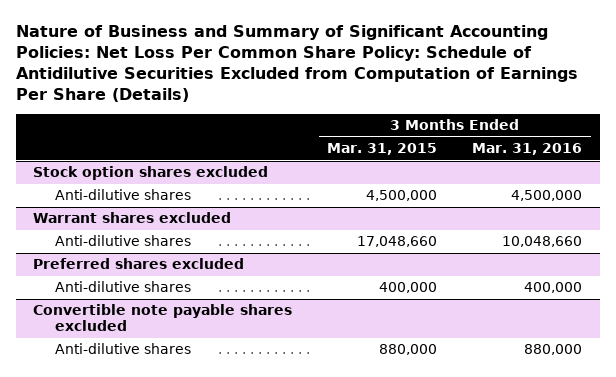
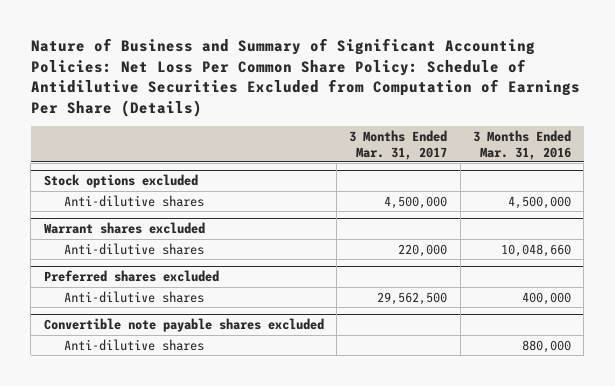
[327,143,438,156] Mar. 31, 2015 -> none
none -> [349,129,448,160] 3 Months Ended Mar. 31, 2017
[33,166,269,181] Stock option shares excluded -> [43,174,198,189] Stock options excluded

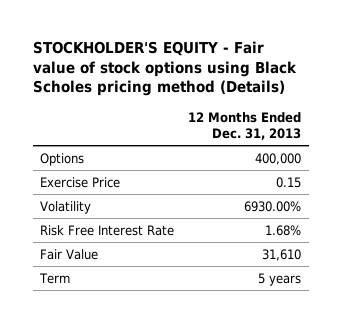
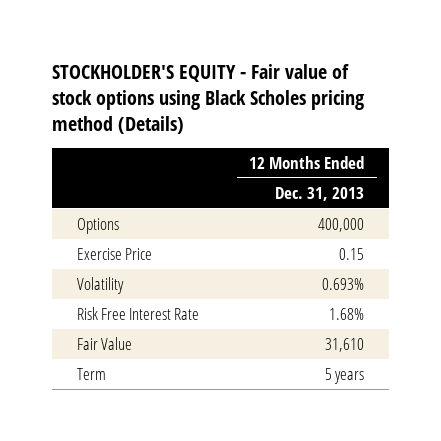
[244,200,302,212] 6930.00% -> [322,277,365,290] 0.693%

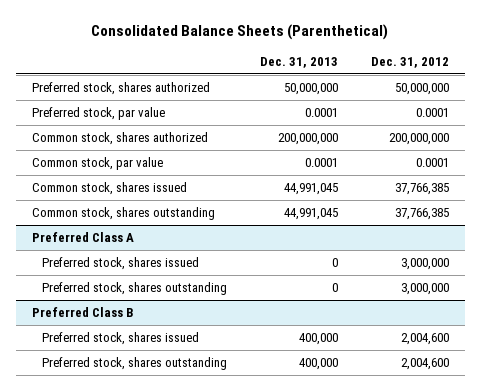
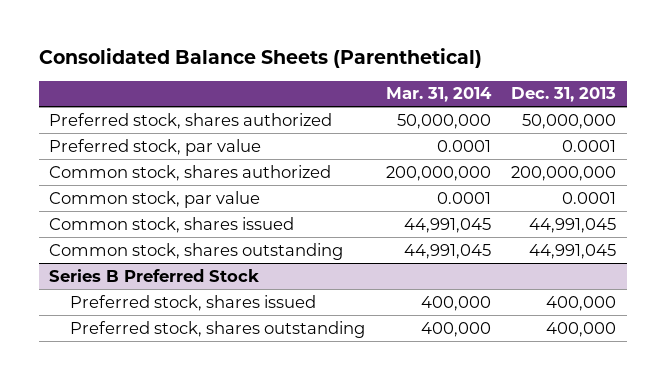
[370,57,449,69] Dec. 31, 2012 -> none
none -> [385,87,492,103] Mar. 31, 2014
[31,232,134,243] Preferred Class A -> none
[42,257,200,271] Preferred stock, shares issued -> none
[42,282,228,296] Preferred stock, shares outstanding -> none
[31,307,133,318] Preferred Class B -> none
none -> [49,268,260,282] Series B Preferred Stock

